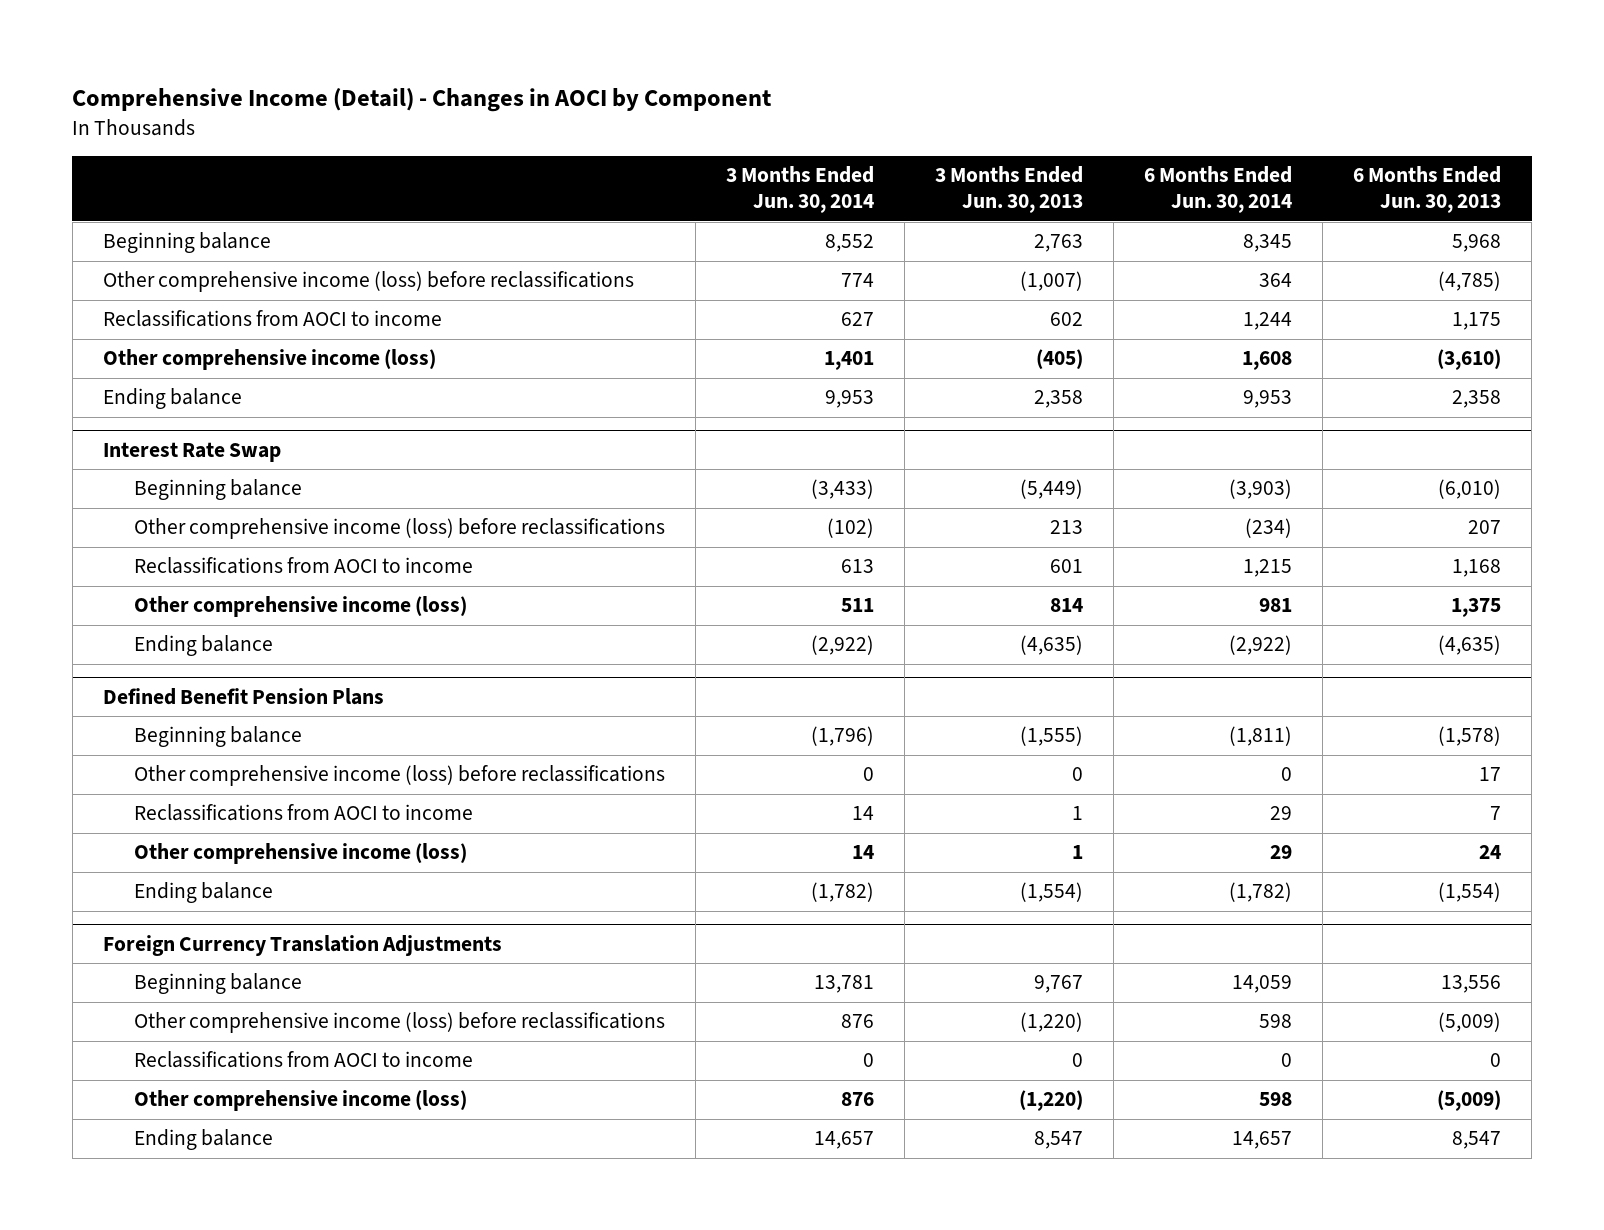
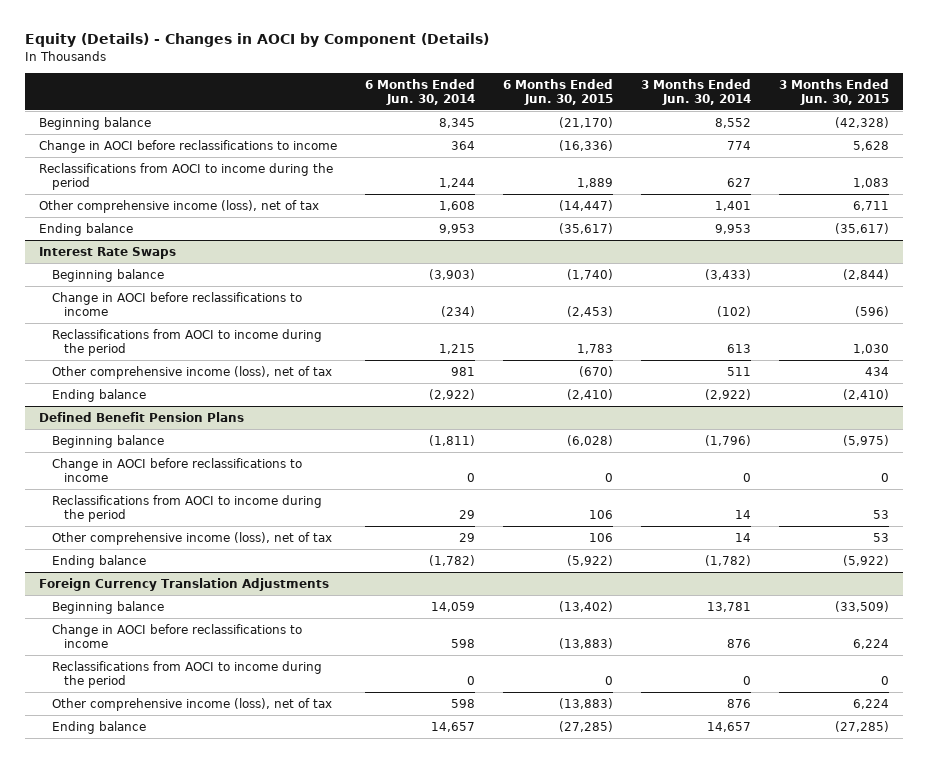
[72,87,772,112] Comprehensive Income (Detail) - Changes in AOCI by Component -> [25,33,490,48] Equity (Details) - Changes in AOCI by Component (Details)
[935,166,1084,214] 3 Months Ended Jun. 30, 2013 -> none
[1353,166,1502,214] 6 Months Ended Jun. 30, 2013 -> none
none -> [503,78,614,105] 6 Months Ended Jun. 30, 2015
none -> [779,78,890,105] 3 Months Ended Jun. 30, 2015
[102,271,634,293] Other comprehensive income (loss) before reclassifications -> [39,139,338,153] Change in AOCI before reclassifications to income
[102,310,442,328] Reclassifications from AOCI to income -> [39,162,334,191] Reclassifications from AOCI to income during the period
[102,349,436,371] Other comprehensive income (loss) -> [39,199,320,213] Other comprehensive income (loss), net of tax
[102,441,281,462] Interest Rate Swap -> [39,246,177,259] Interest Rate Swaps
[134,518,666,540] Other comprehensive income (loss) before reclassifications -> [51,291,302,317] Change in AOCI before reclassifications to income
[134,557,474,575] Reclassifications from AOCI to income -> [51,328,322,357] Reclassifications from AOCI to income during the period
[134,596,468,618] Other comprehensive income (loss) -> [51,365,332,379] Other comprehensive income (loss), net of tax
[134,765,666,787] Other comprehensive income (loss) before reclassifications -> [51,457,302,483] Change in AOCI before reclassifications to income
[134,804,474,822] Reclassifications from AOCI to income -> [51,494,322,523] Reclassifications from AOCI to income during the period
[134,843,468,865] Other comprehensive income (loss) -> [51,531,332,545] Other comprehensive income (loss), net of tax
[134,1012,666,1034] Other comprehensive income (loss) before reclassifications -> [51,623,302,649] Change in AOCI before reclassifications to income
[134,1051,474,1069] Reclassifications from AOCI to income -> [51,660,322,689] Reclassifications from AOCI to income during the period
[134,1090,468,1112] Other comprehensive income (loss) -> [51,697,332,711] Other comprehensive income (loss), net of tax

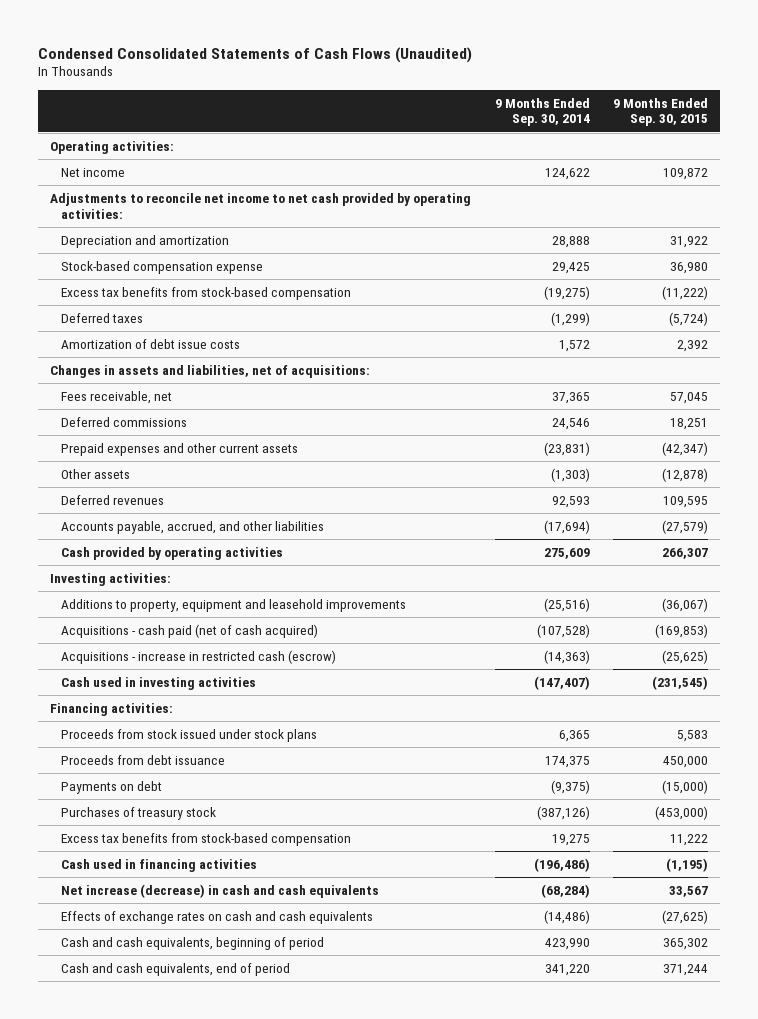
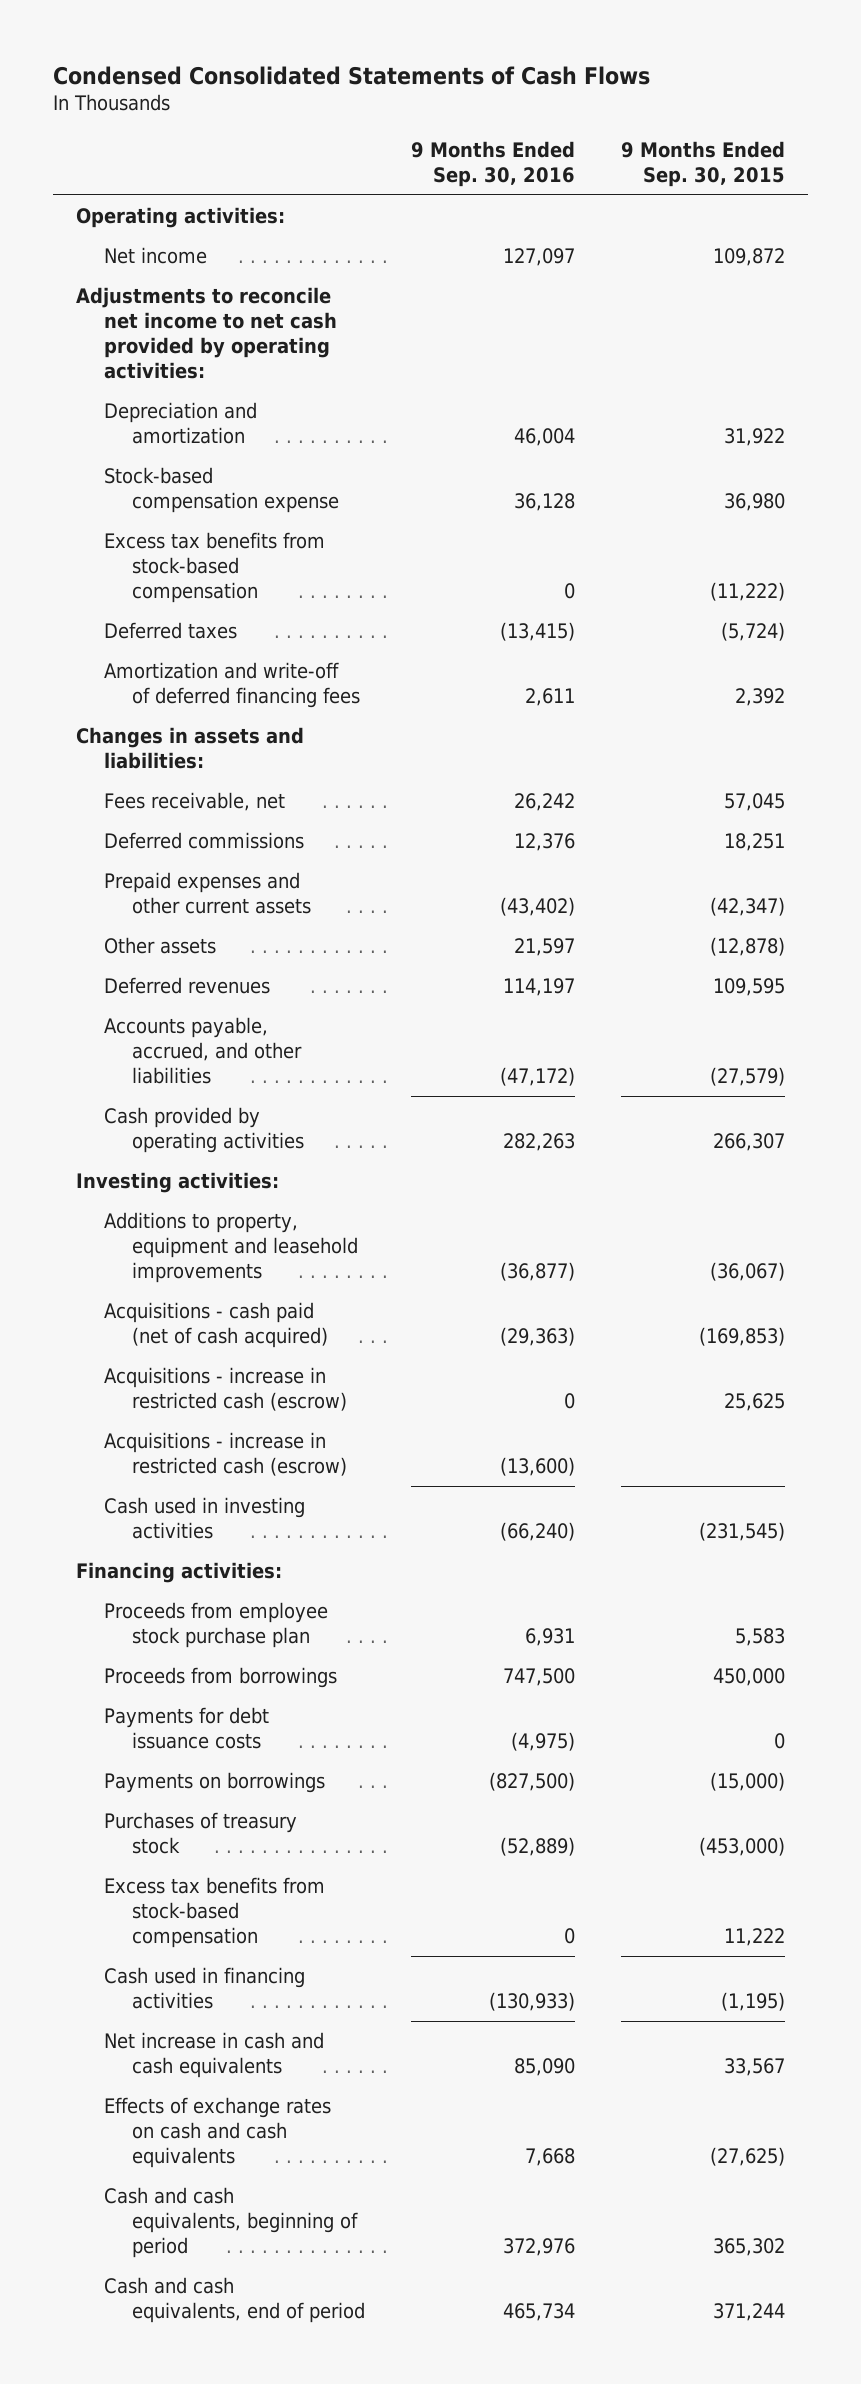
[37,46,472,63] Condensed Consolidated Statements of Cash Flows (Unaudited) -> [53,65,651,85] Condensed Consolidated Statements of Cash Flows
[494,97,590,127] 9 Months Ended Sep. 30, 2014 -> none
none -> [410,141,575,188] 9 Months Ended Sep. 30, 2016
[61,338,241,349] Amortization of debt issue costs -> [104,662,360,709] Amortization and write-off of deferred financing fees
[49,364,370,378] Changes in assets and liabilities, net of acquisitions: -> [76,727,305,770] Changes in assets and liabilities:
[662,649,709,664] (25,625) -> [723,1393,785,1412] 25,625
none -> [104,1432,347,1477] Acquisitions - increase in restricted cash (escrow)
[61,728,318,742] Proceeds from stock issued under stock plans -> [104,1602,329,1649] Proceeds from employee stock purchase plan
[61,754,226,765] Proceeds from debt issuance -> [104,1667,338,1689] Proceeds from borrowings
none -> [104,1707,270,1750] Payments for debt issuance costs
[61,780,163,794] Payments on debt -> [104,1772,326,1794] Payments on borrowings
[61,883,380,898] Net increase (decrease) in cash and cash equivalents -> [104,2032,325,2079] Net increase in cash and cash equivalents

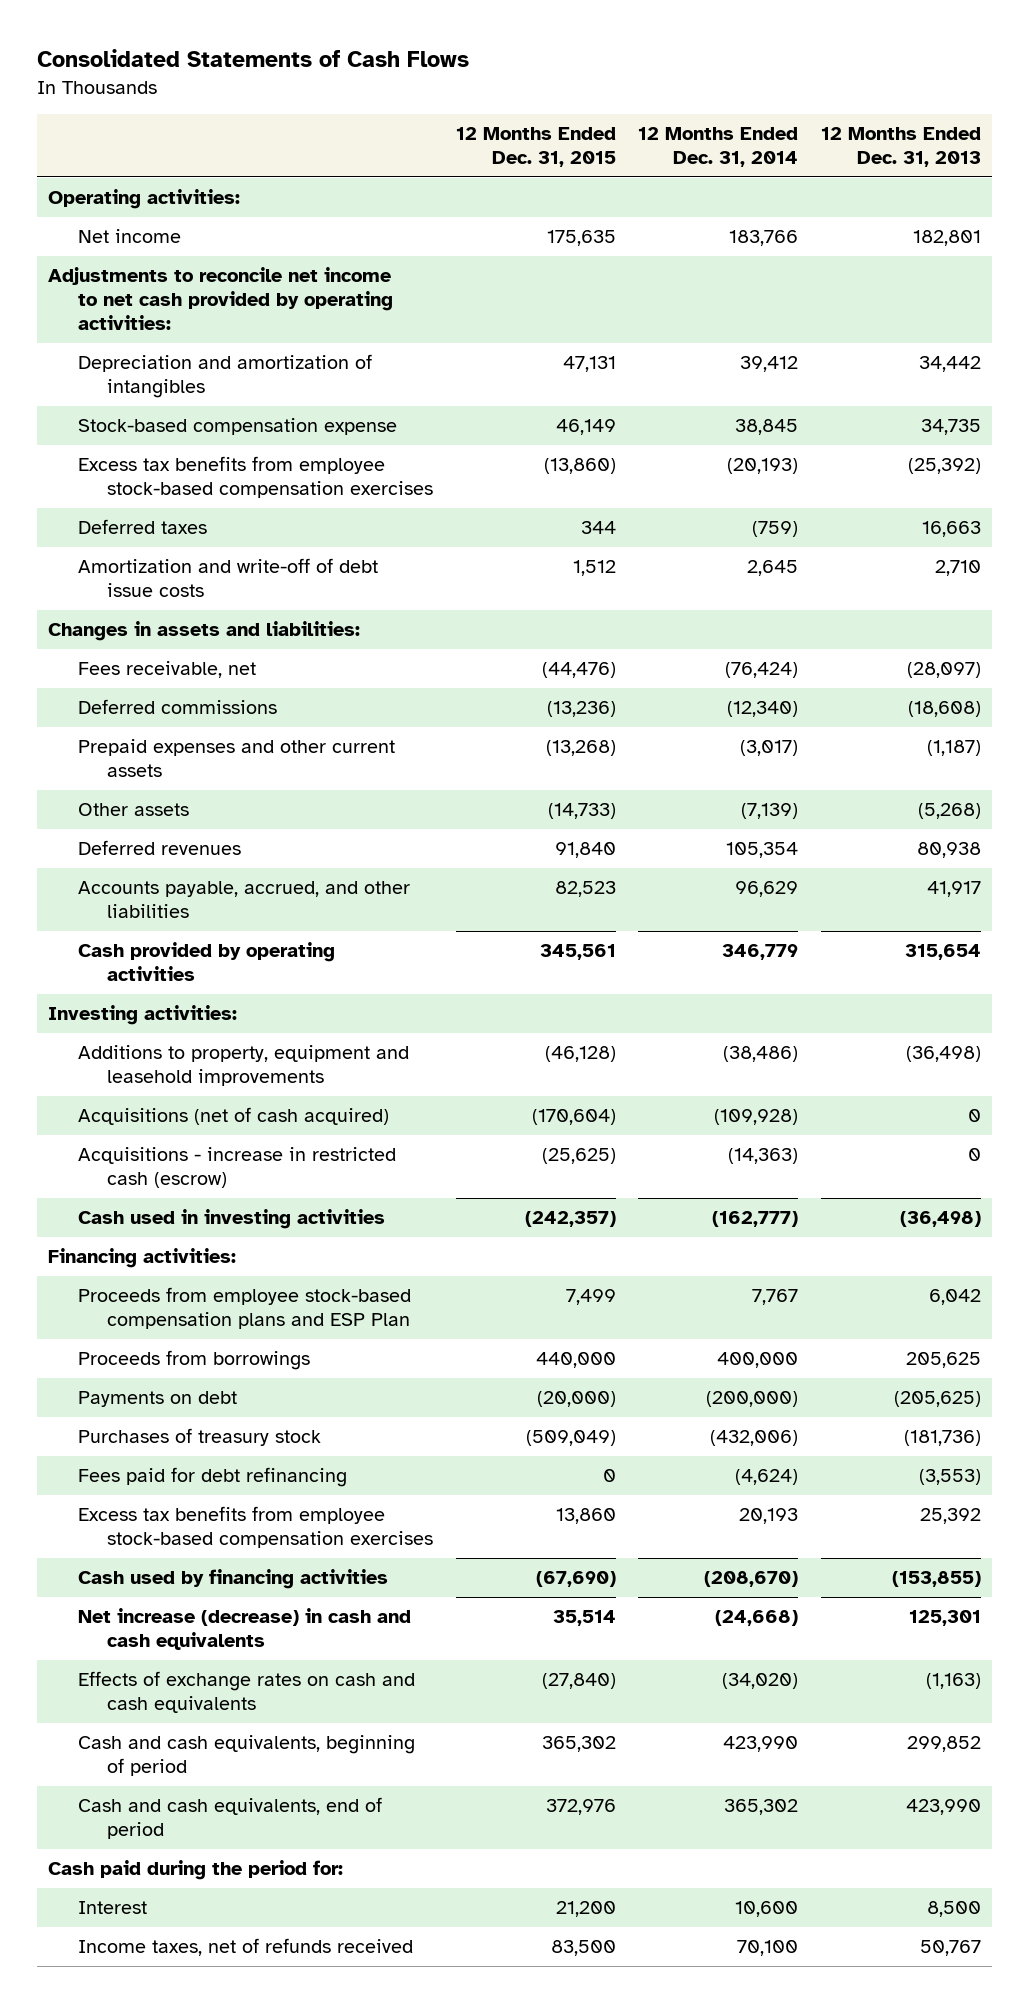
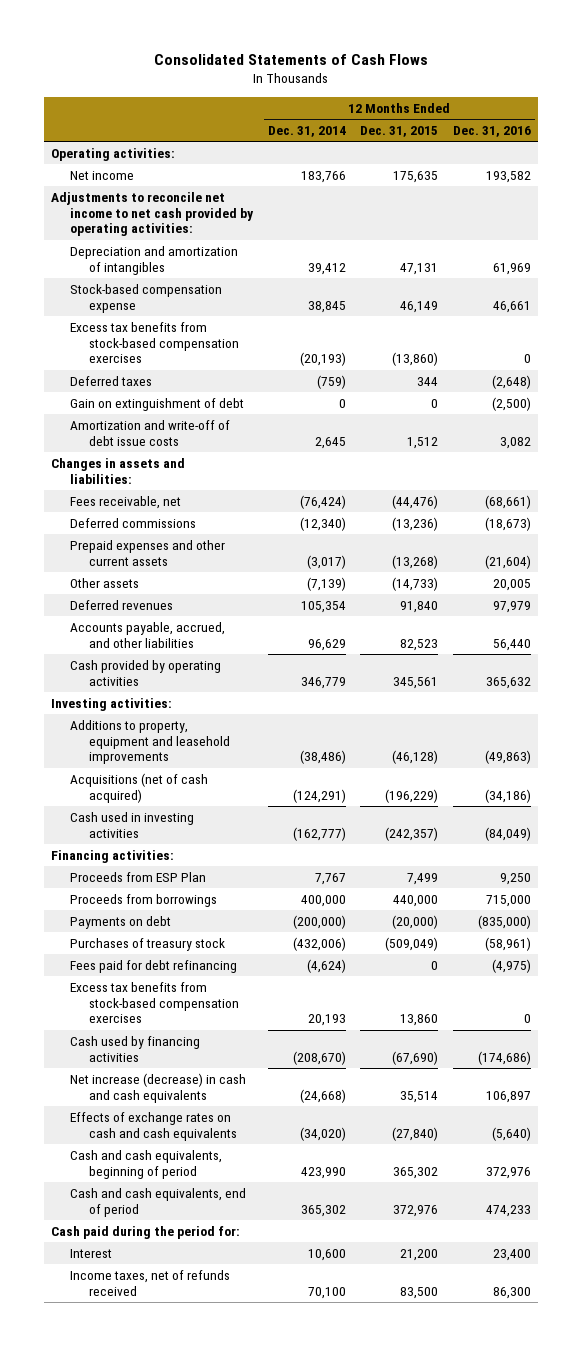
[820,126,981,167] 12 Months Ended Dec. 31, 2013 -> none
none -> [453,126,532,138] Dec. 31, 2016
[77,456,434,499] Excess tax benefits from employee stock-based compensation exercises -> [70,321,240,364] Excess tax benefits from stock-based compensation exercises
none -> [70,397,245,411] Gain on extinguishment of debt
[77,1147,396,1189] Acquisitions - increase in restricted cash (escrow) -> none
[531,1109,616,1126] (170,604) -> [385,788,439,803] (196,229)
[714,1109,799,1126] (109,928) -> [292,788,346,803] (124,291)
[77,1287,411,1330] Proceeds from employee stock-based compensation plans and ESP Plan -> [70,871,207,882] Proceeds from ESP Plan
[77,1506,434,1549] Excess tax benefits from employee stock-based compensation exercises -> [70,981,240,1024] Excess tax benefits from stock-based compensation exercises

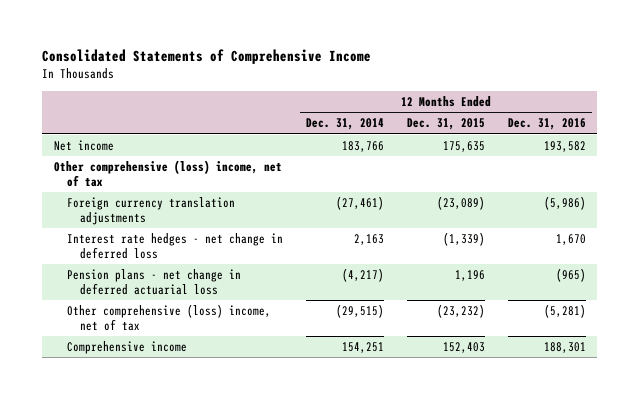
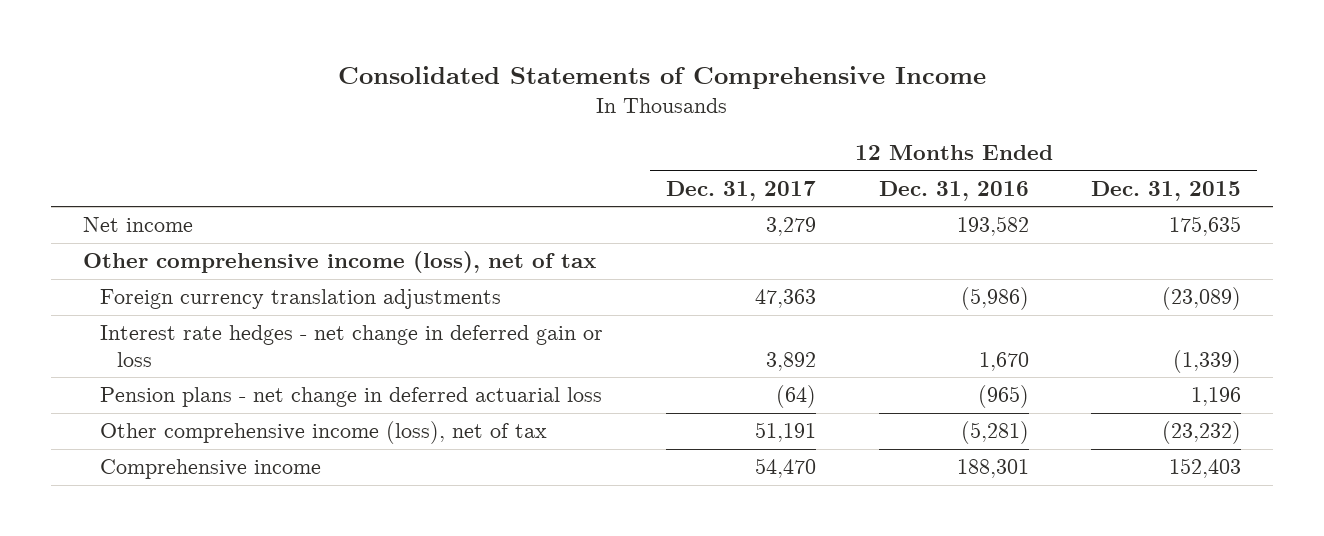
[305,118,384,131] Dec. 31, 2014 -> none
none -> [665,180,816,201] Dec. 31, 2017
[53,160,282,187] Other comprehensive (loss) income, net of tax -> [82,251,596,274] Other comprehensive income (loss), net of tax
[66,233,283,259] Interest rate hedges - net change in deferred loss -> [100,325,604,367] Interest rate hedges - net change in deferred gain or loss
[66,304,271,331] Other comprehensive (loss) income, net of tax -> [100,421,548,445] Other comprehensive income (loss), net of tax

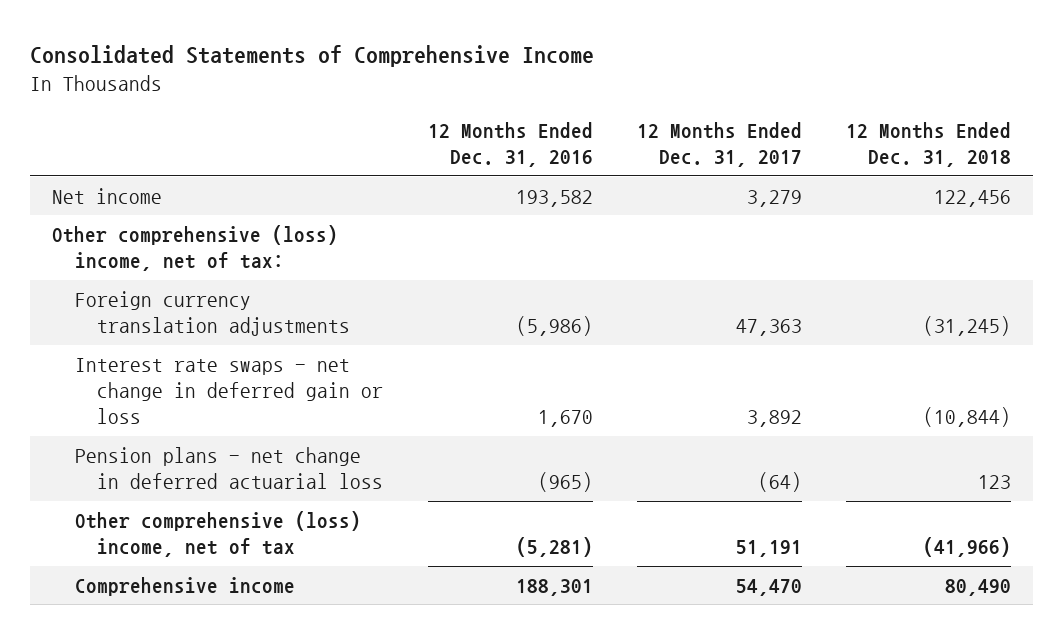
[1091,180,1242,201] Dec. 31, 2015 -> none
none -> [846,121,1012,168] 12 Months Ended Dec. 31, 2018
[82,251,596,274] Other comprehensive income (loss), net of tax -> [51,224,338,272] Other comprehensive (loss) income, net of tax:
[100,325,604,367] Interest rate hedges - net change in deferred gain or loss -> [74,357,384,425] Interest rate swaps - net change in deferred gain or loss
[100,421,548,445] Other comprehensive income (loss), net of tax -> [74,510,361,558] Other comprehensive (loss) income, net of tax

